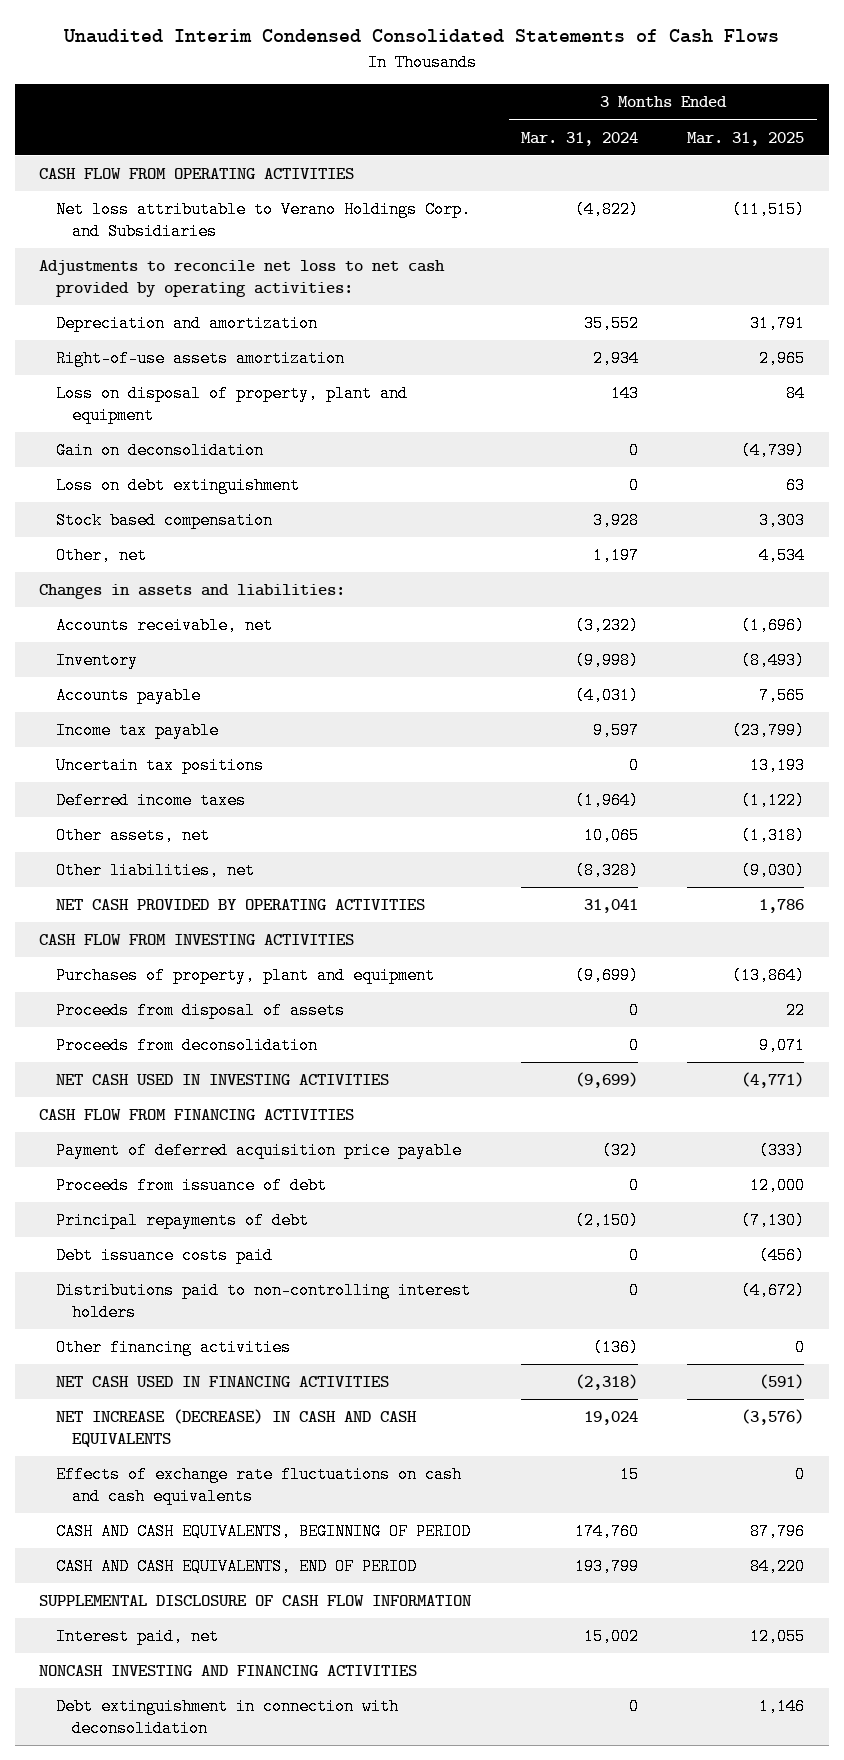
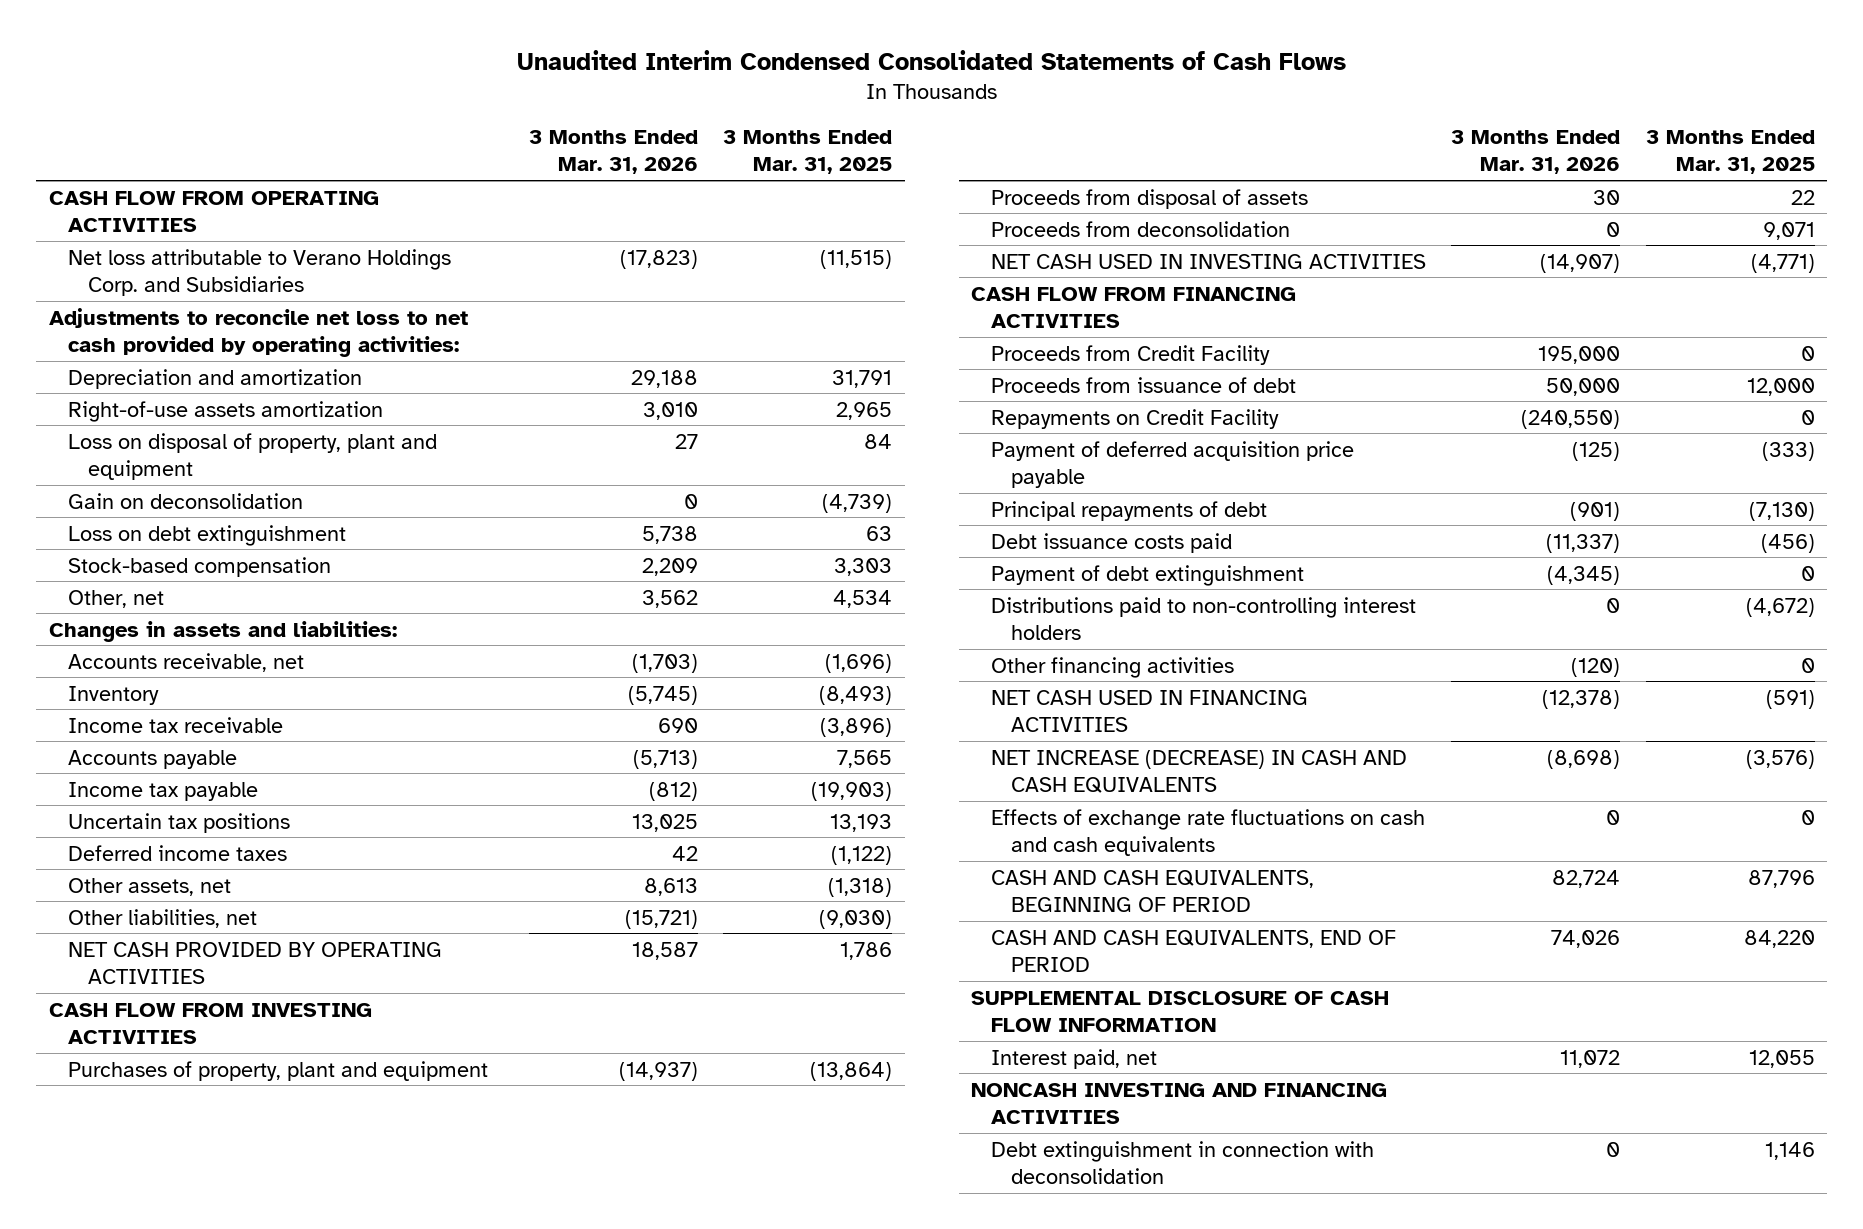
[520,131,638,146] Mar. 31, 2024 -> none
none -> [528,130,698,175] 3 Months Ended Mar. 31, 2026
[55,512,273,530] Stock based compensation -> [68,556,332,577] Stock-based compensation
none -> [68,716,284,733] Income tax receivable
[732,722,806,740] (23,799) -> [810,781,892,801] (19,903)
none -> [991,344,1271,365] Proceeds from Credit Facility
none -> [991,408,1280,429] Repayments on Credit Facility
[55,1142,462,1160] Payment of deferred acquisition price payable -> [991,440,1355,488] Payment of deferred acquisition price payable
none -> [991,564,1305,586] Payment of debt extinguishment

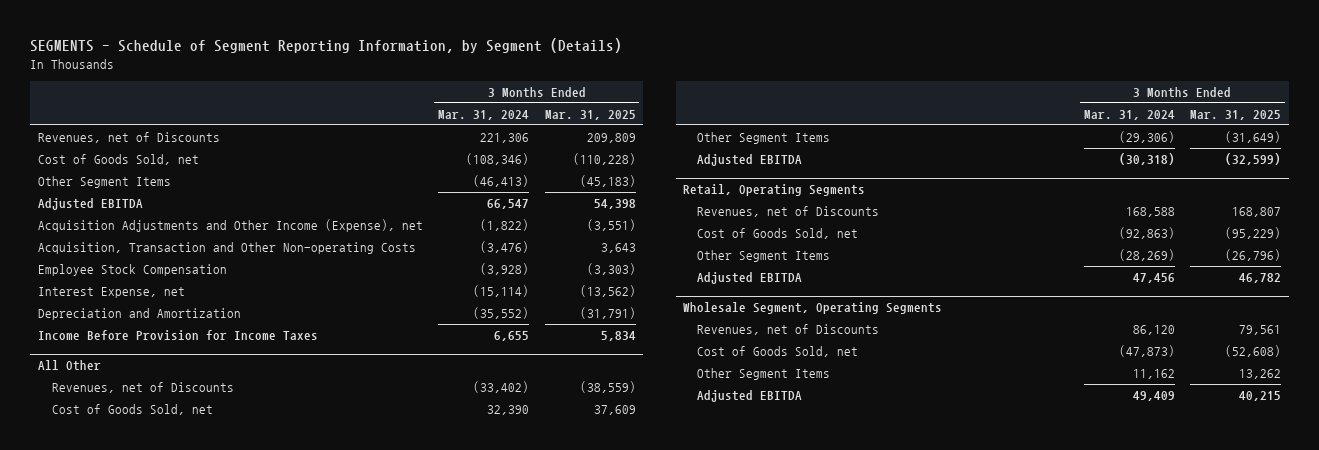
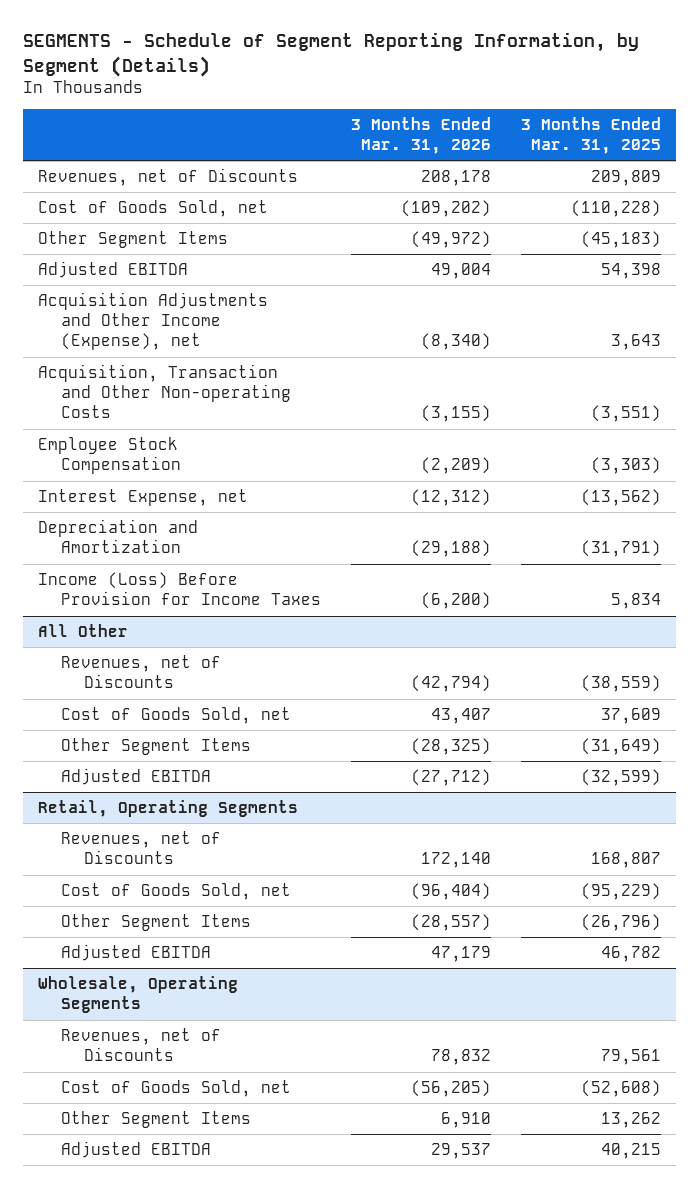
[438,109,530,120] Mar. 31, 2024 -> none
none -> [351,116,492,154] 3 Months Ended Mar. 31, 2026
[586,219,636,232] (3,551) -> [611,334,662,351] 3,643
[600,243,636,254] 3,643 -> [591,405,662,423] (3,551)
[37,330,318,341] Income Before Provision for Income Taxes -> [38,572,322,606] Income (Loss) Before Provision for Income Taxes
[683,302,943,315] Wholesale Segment, Operating Segments -> [38,976,239,1014] Wholesale, Operating Segments

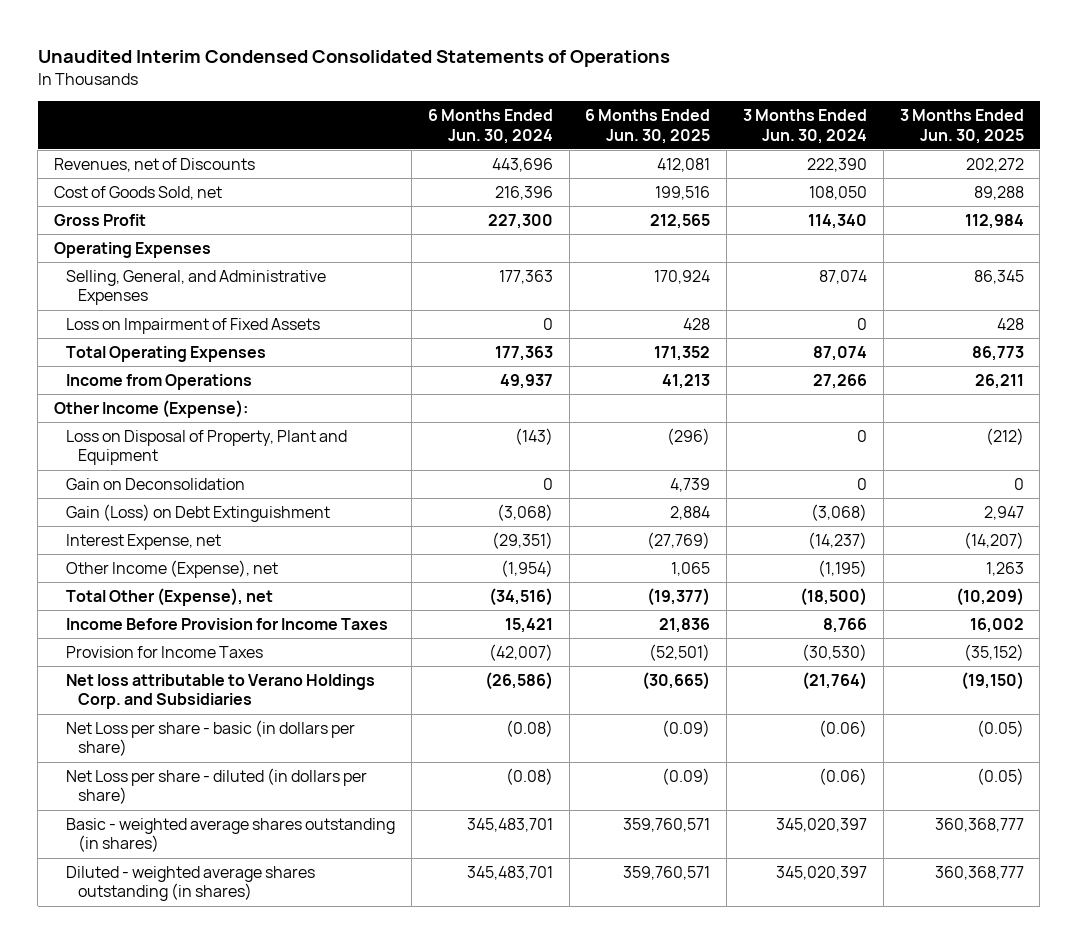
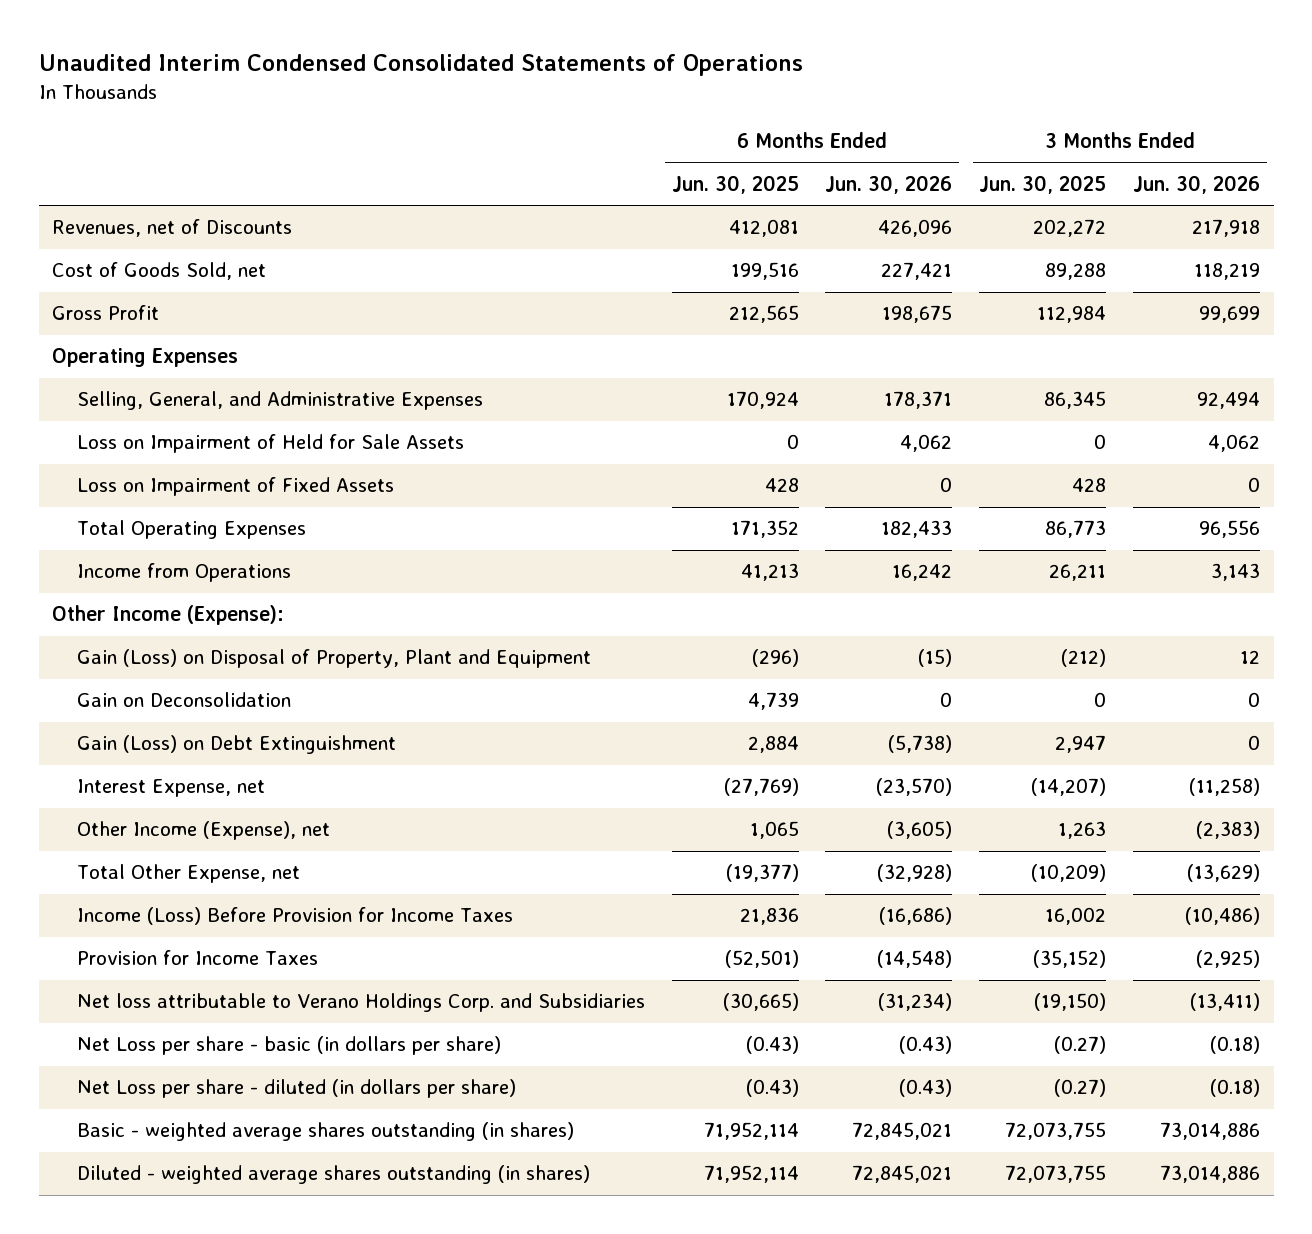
[427,109,553,144] 6 Months Ended Jun. 30, 2024 -> none
[742,109,867,144] 3 Months Ended Jun. 30, 2024 -> none
none -> [825,174,953,194] Jun. 30, 2026
none -> [1133,174,1261,194] Jun. 30, 2026
none -> [76,434,464,454] Loss on Impairment of Held for Sale Assets
[66,429,348,466] Loss on Disposal of Property, Plant and Equipment -> [76,649,591,669] Gain (Loss) on Disposal of Property, Plant and Equipment
[66,587,274,606] Total Other (Expense), net -> [76,864,300,884] Total Other Expense, net
[66,617,389,630] Income Before Provision for Income Taxes -> [76,907,513,926] Income (Loss) Before Provision for Income Taxes
[662,719,711,737] (0.09) -> [745,1036,799,1055] (0.43)
[976,719,1024,737] (0.05) -> [1054,1036,1107,1055] (0.27)
[662,767,711,785] (0.09) -> [745,1079,799,1098] (0.43)
[976,767,1024,785] (0.05) -> [1054,1079,1107,1098] (0.27)
[623,817,711,832] 359,760,571 -> [703,1122,799,1141] 71,952,114
[934,817,1024,832] 360,368,777 -> [1005,1122,1107,1141] 72,073,755
[623,865,711,880] 359,760,571 -> [703,1165,799,1184] 71,952,114
[934,865,1024,880] 360,368,777 -> [1005,1165,1107,1184] 72,073,755

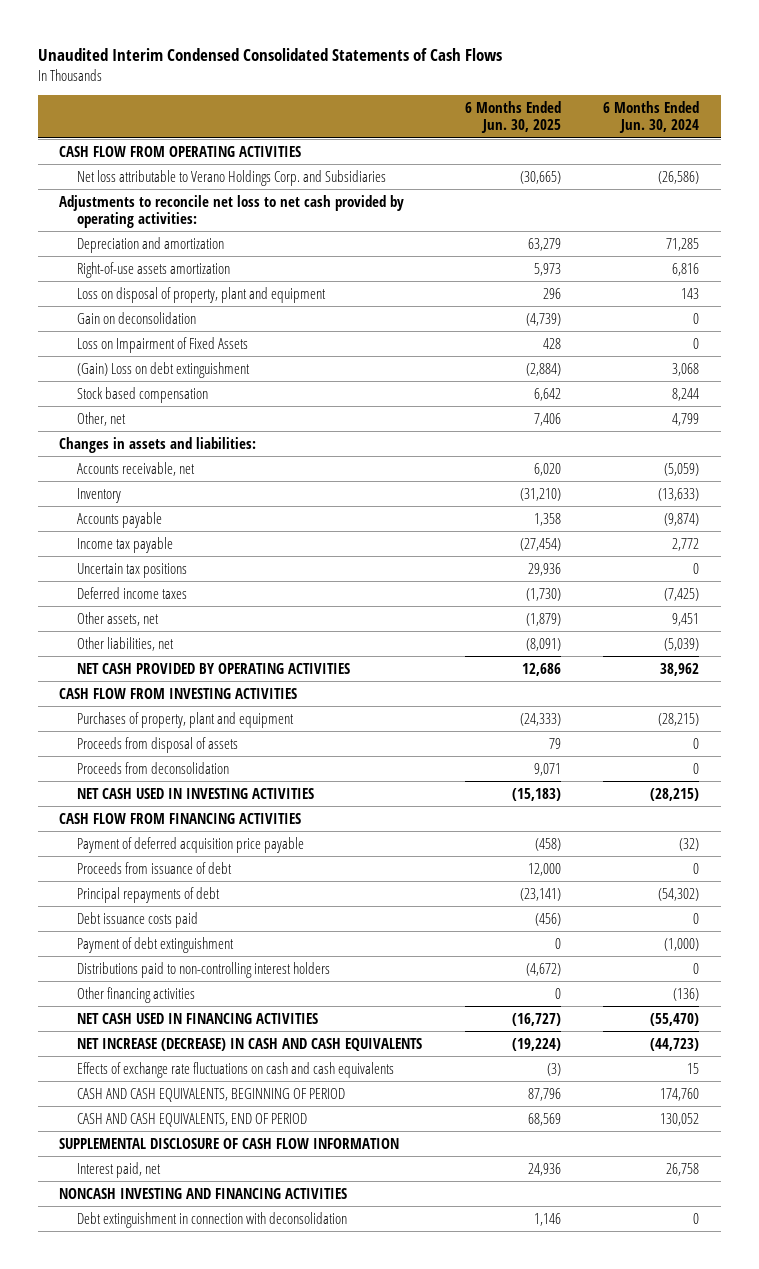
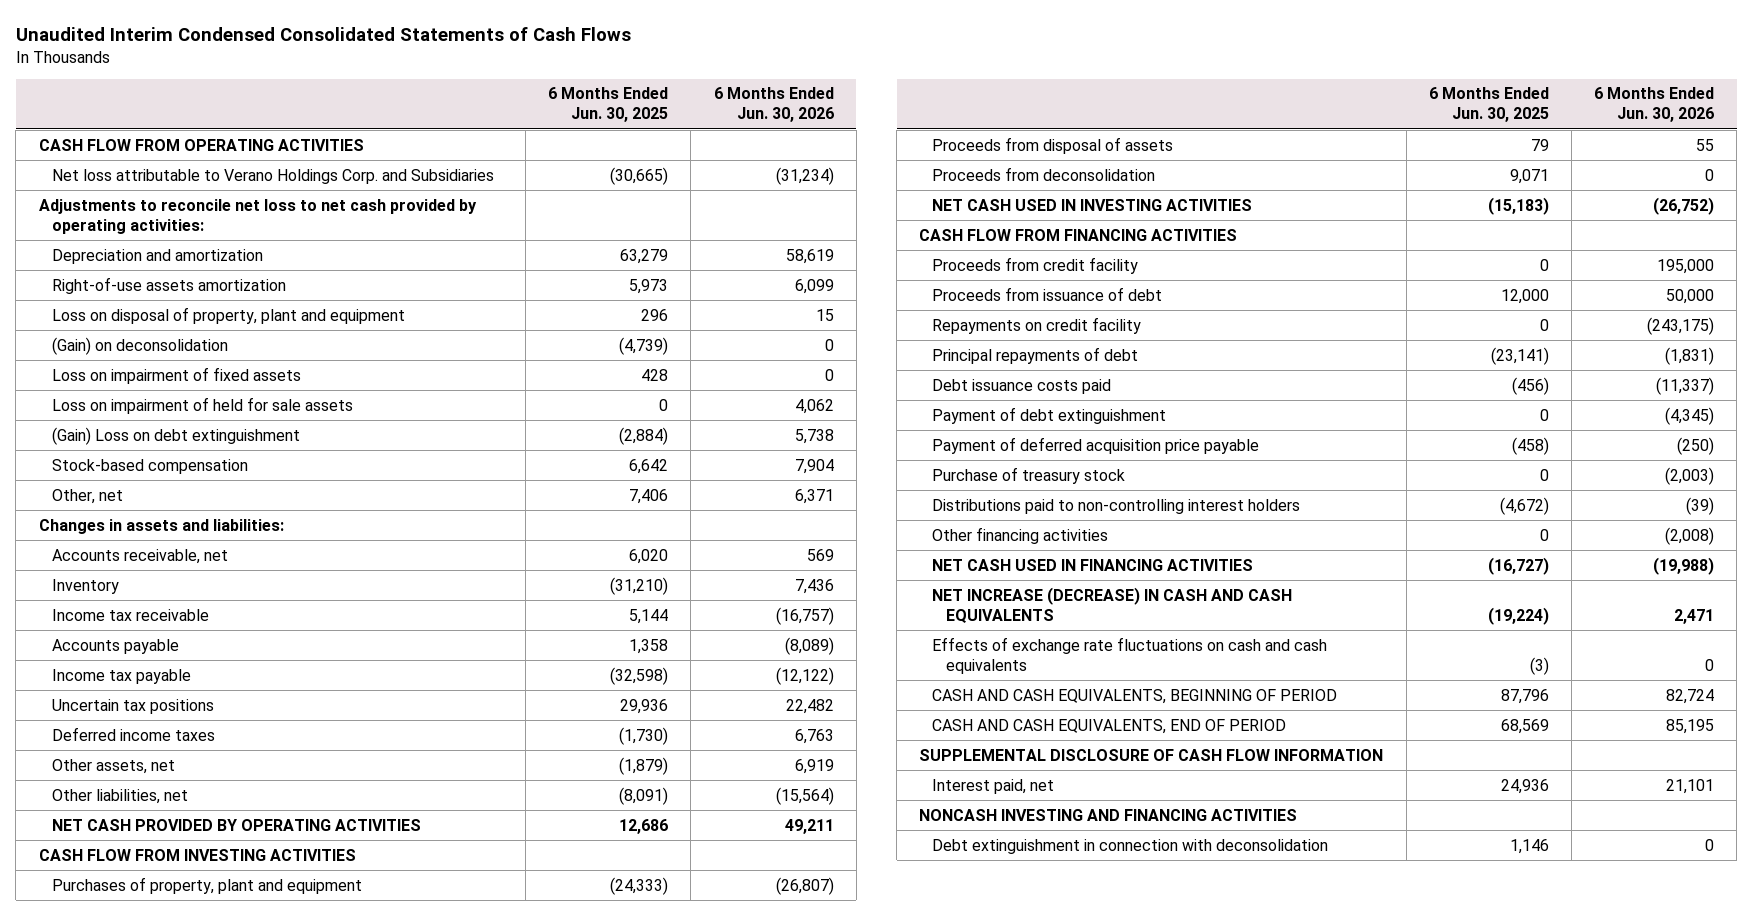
[603,101,700,134] 6 Months Ended Jun. 30, 2024 -> none
none -> [713,87,834,123] 6 Months Ended Jun. 30, 2026
[77,311,197,324] Gain on deconsolidation -> [51,336,228,355] (Gain) on deconsolidation
[77,336,249,353] Loss on Impairment of Fixed Assets -> [51,366,301,384] Loss on impairment of fixed assets
none -> [51,396,353,414] Loss on impairment of held for sale assets
[77,386,209,403] Stock based compensation -> [51,458,248,474] Stock-based compensation
none -> [51,608,209,621] Income tax receivable
[519,537,561,551] (27,454) -> [610,666,669,685] (32,598)
none -> [932,256,1139,274] Proceeds from credit facility
none -> [932,316,1142,334] Repayments on credit facility
[77,836,305,853] Payment of deferred acquisition price payable -> [932,436,1260,454] Payment of deferred acquisition price payable
none -> [932,466,1126,484] Purchase of treasury stock

